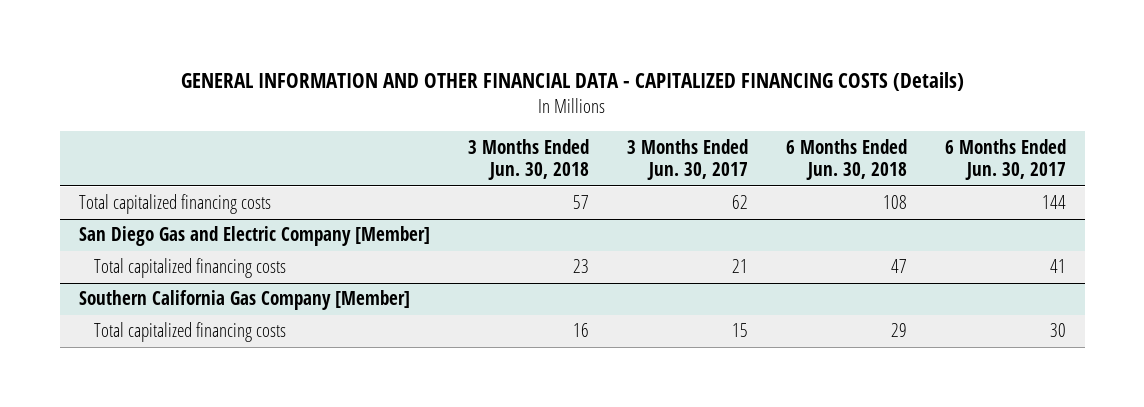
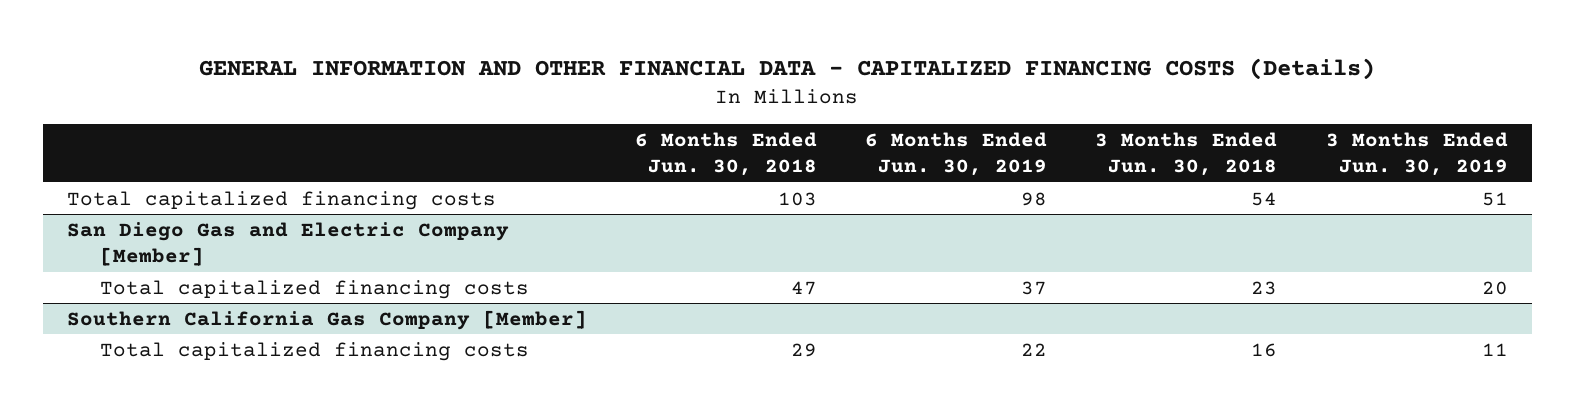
[626,138,748,181] 3 Months Ended Jun. 30, 2017 -> none
[944,138,1066,181] 6 Months Ended Jun. 30, 2017 -> none
none -> [865,131,1048,177] 6 Months Ended Jun. 30, 2019
none -> [1325,131,1508,177] 3 Months Ended Jun. 30, 2019
[572,195,589,210] 57 -> [1251,191,1278,206] 54
[882,195,907,210] 108 -> [778,191,818,206] 103

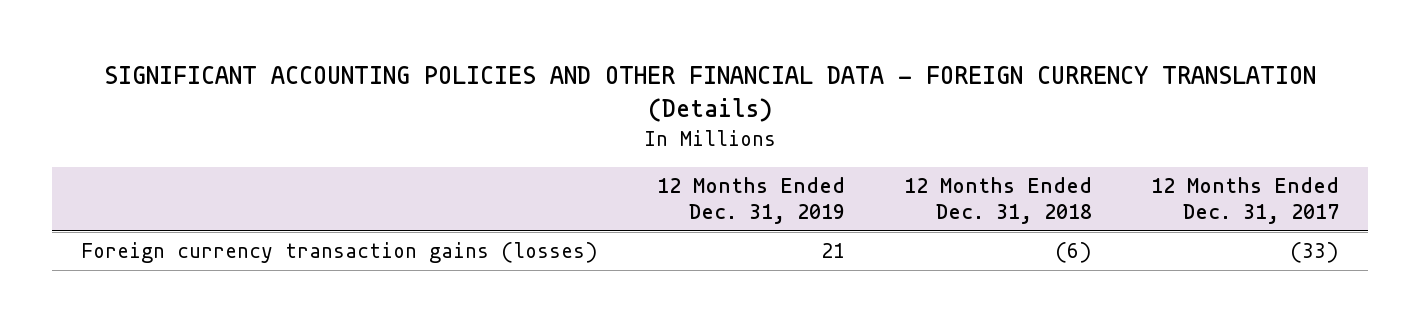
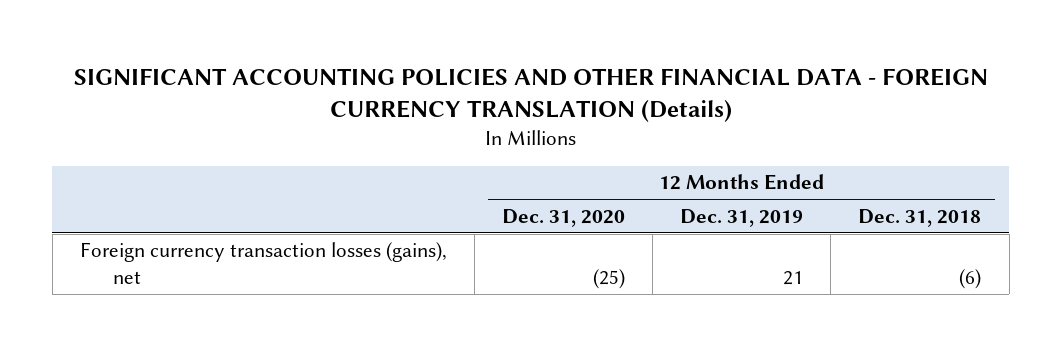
[1150,177,1339,224] 12 Months Ended Dec. 31, 2017 -> none
none -> [502,208,626,227] Dec. 31, 2020
[81,242,599,264] Foreign currency transaction gains (losses) -> [80,242,448,284] Foreign currency transaction losses (gains), net

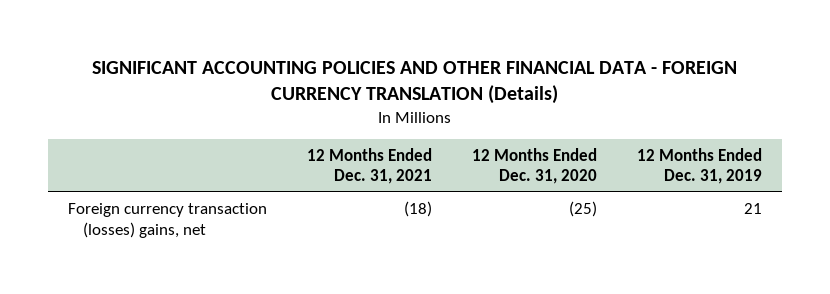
[858,208,982,227] Dec. 31, 2018 -> none
none -> [307,147,433,185] 12 Months Ended Dec. 31, 2021
[80,242,448,284] Foreign currency transaction losses (gains), net -> [68,203,268,239] Foreign currency transaction (losses) gains, net

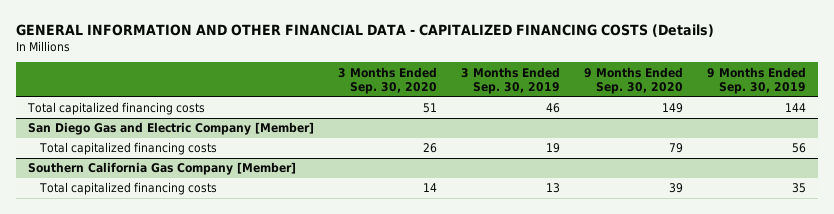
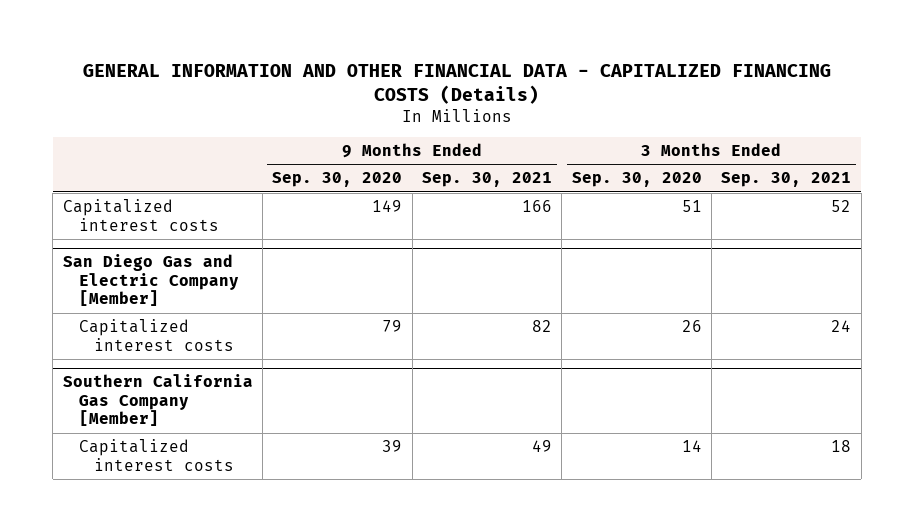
[461,66,561,95] 3 Months Ended Sep. 30, 2019 -> none
[706,66,806,95] 9 Months Ended Sep. 30, 2019 -> none
none -> [421,172,552,188] Sep. 30, 2021
none -> [721,172,852,188] Sep. 30, 2021
[27,102,206,116] Total capitalized financing costs -> [62,199,219,231] Capitalized interest costs
[39,142,218,156] Total capitalized financing costs -> [78,319,235,351] Capitalized interest costs
[39,182,218,196] Total capitalized financing costs -> [78,439,235,471] Capitalized interest costs

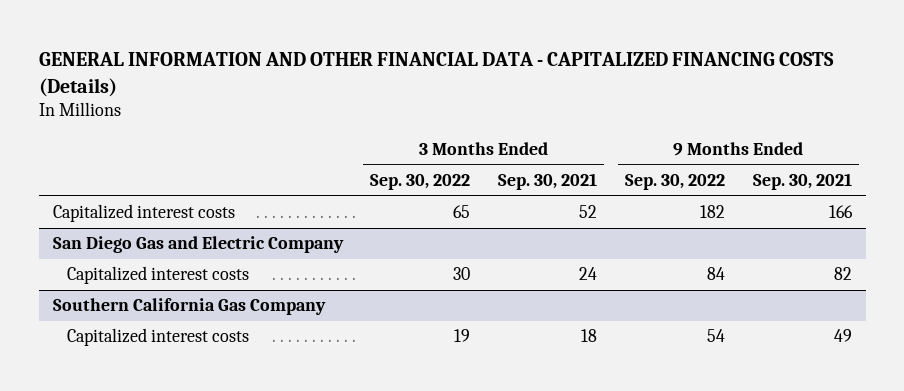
[272,172,403,188] Sep. 30, 2020 -> none
[571,172,702,188] Sep. 30, 2020 -> none
none -> [370,173,471,190] Sep. 30, 2022
none -> [624,173,725,190] Sep. 30, 2022
[62,254,239,307] San Diego Gas and Electric Company [Member] -> [52,236,344,254] San Diego Gas and Electric Company
[62,374,253,427] Southern California Gas Company [Member] -> [52,298,326,316] Southern California Gas Company

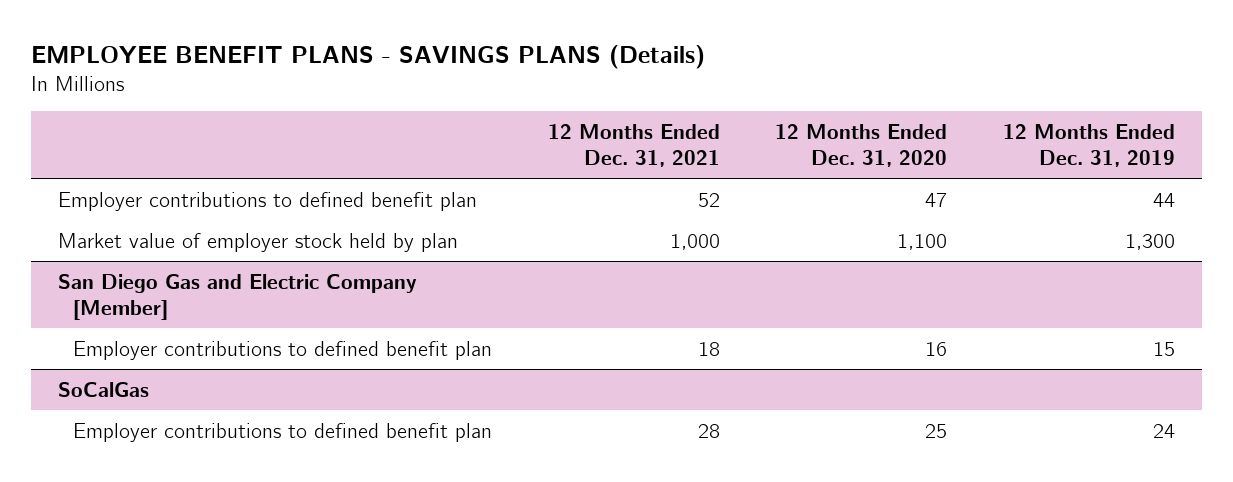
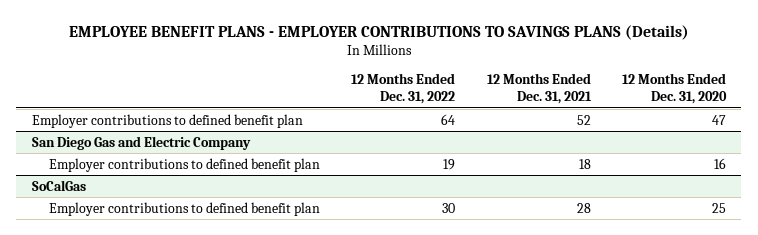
[30,44,705,69] EMPLOYEE BENEFIT PLANS - SAVINGS PLANS (Details) -> [68,25,689,41] EMPLOYEE BENEFIT PLANS - EMPLOYER CONTRIBUTIONS TO SAVINGS PLANS (Details)
[1002,123,1175,167] 12 Months Ended Dec. 31, 2019 -> none
none -> [351,73,456,105] 12 Months Ended Dec. 31, 2022
[58,232,459,252] Market value of employer stock held by plan -> none
[58,273,418,320] San Diego Gas and Electric Company [Member] -> [31,135,251,150] San Diego Gas and Electric Company

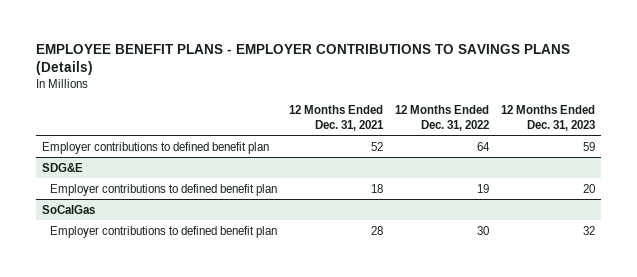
[621,73,727,105] 12 Months Ended Dec. 31, 2020 -> none
none -> [501,104,596,131] 12 Months Ended Dec. 31, 2023
[31,135,251,150] San Diego Gas and Electric Company -> [41,162,83,172] SDG&E

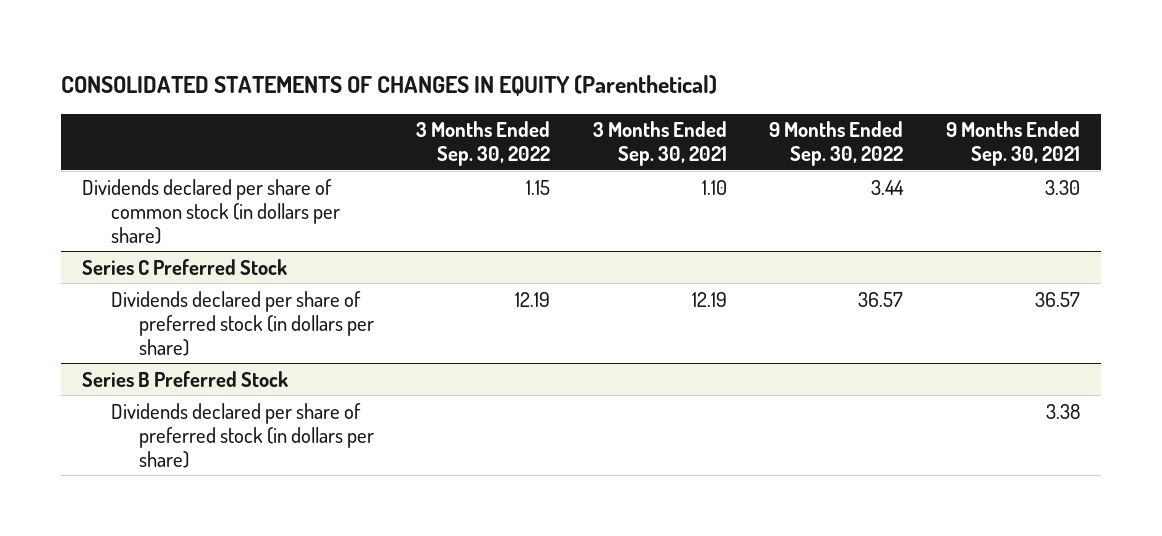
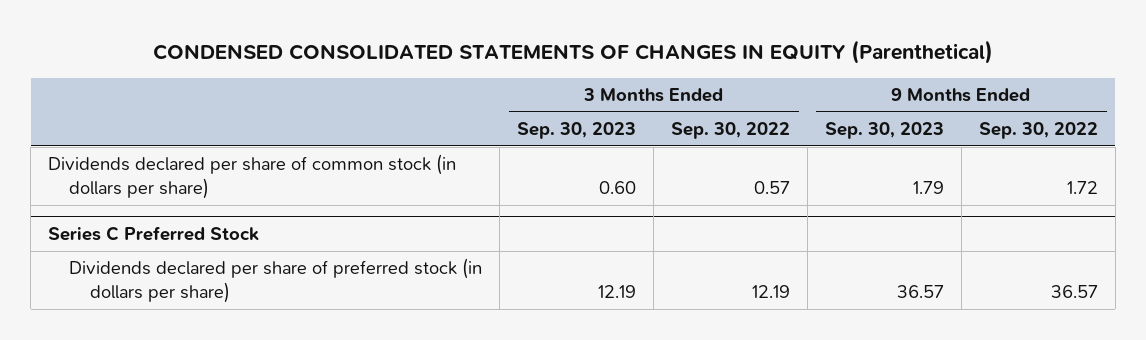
[61,75,718,97] CONSOLIDATED STATEMENTS OF CHANGES IN EQUITY (Parenthetical) -> [153,40,994,65] CONDENSED CONSOLIDATED STATEMENTS OF CHANGES IN EQUITY (Parenthetical)
[592,121,727,167] 3 Months Ended Sep. 30, 2021 -> none
[945,121,1080,167] 9 Months Ended Sep. 30, 2021 -> none
none -> [517,122,637,140] Sep. 30, 2023
none -> [825,122,945,140] Sep. 30, 2023
[526,179,551,195] 1.15 -> [754,180,791,194] 0.57
[871,179,905,195] 3.44 -> [1066,180,1098,194] 1.72
[82,370,289,387] Series B Preferred Stock -> none
[110,402,374,468] Dividends declared per share of preferred stock (in dollars per share) -> none

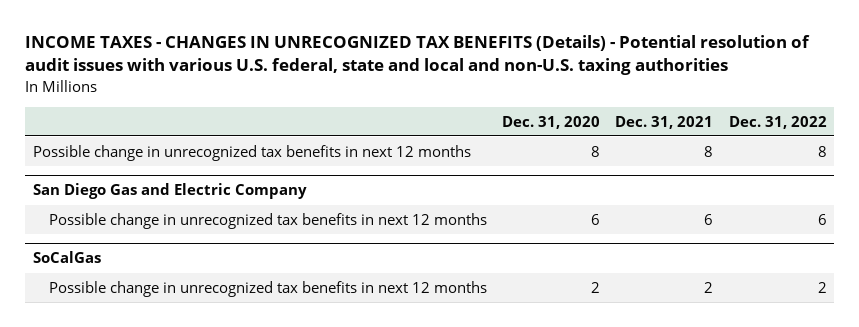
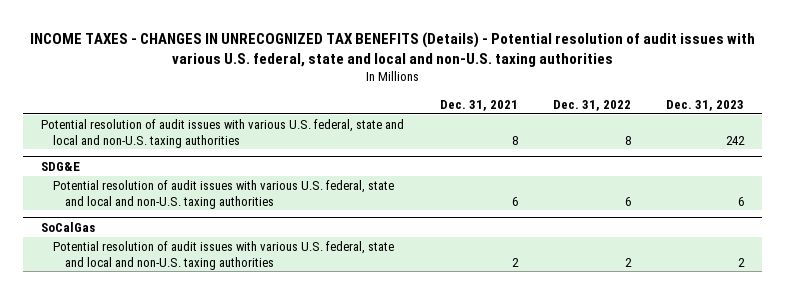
[501,115,600,129] Dec. 31, 2020 -> none
none -> [666,99,745,111] Dec. 31, 2023
[32,144,471,161] Possible change in unrecognized tax benefits in next 12 months -> [41,119,405,148] Potential resolution of audit issues with various U.S. federal, state and local and non-U.S. taxing authorities
[32,183,307,200] San Diego Gas and Electric Company -> [41,161,81,171] SDG&E
[48,212,487,229] Possible change in unrecognized tax benefits in next 12 months -> [53,180,395,209] Potential resolution of audit issues with various U.S. federal, state and local and non-U.S. taxing authorities
[48,280,487,297] Possible change in unrecognized tax benefits in next 12 months -> [53,241,395,270] Potential resolution of audit issues with various U.S. federal, state and local and non-U.S. taxing authorities

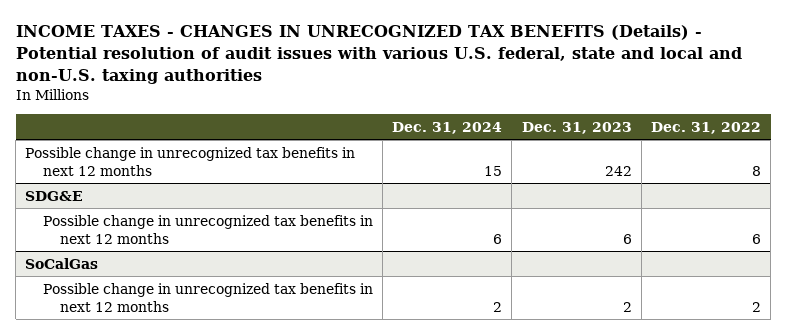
[439,99,518,111] Dec. 31, 2021 -> none
none -> [392,121,503,134] Dec. 31, 2024
[41,119,405,148] Potential resolution of audit issues with various U.S. federal, state and local and non-U.S. taxing authorities -> [25,146,356,176] Possible change in unrecognized tax benefits in next 12 months
[53,180,395,209] Potential resolution of audit issues with various U.S. federal, state and local and non-U.S. taxing authorities -> [42,214,373,244] Possible change in unrecognized tax benefits in next 12 months
[53,241,395,270] Potential resolution of audit issues with various U.S. federal, state and local and non-U.S. taxing authorities -> [42,282,373,312] Possible change in unrecognized tax benefits in next 12 months

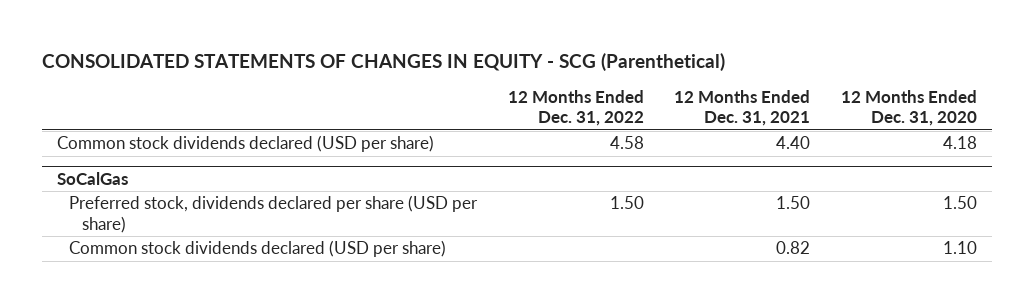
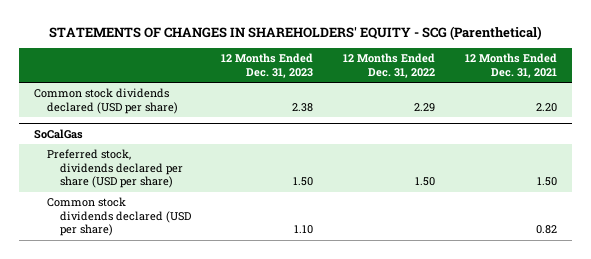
[41,52,725,71] CONSOLIDATED STATEMENTS OF CHANGES IN EQUITY - SCG (Parenthetical) -> [48,25,542,40] STATEMENTS OF CHANGES IN SHAREHOLDERS' EQUITY - SCG (Parenthetical)
[840,89,977,127] 12 Months Ended Dec. 31, 2020 -> none
none -> [221,53,314,78] 12 Months Ended Dec. 31, 2023
[609,136,644,150] 4.58 -> [414,102,436,112] 2.29
[776,136,811,150] 4.40 -> [535,102,557,112] 2.20

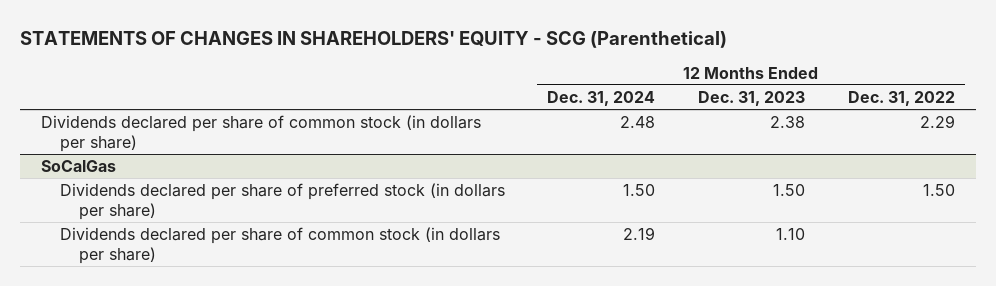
[464,53,557,78] 12 Months Ended Dec. 31, 2021 -> none
none -> [547,90,656,106] Dec. 31, 2024
[34,88,179,114] Common stock dividends declared (USD per share) -> [40,114,481,153] Dividends declared per share of common stock (in dollars per share)
[47,149,184,189] Preferred stock, dividends declared per share (USD per share) -> [59,182,505,221] Dividends declared per share of preferred stock (in dollars per share)
[47,197,192,237] Common stock dividends declared (USD per share) -> [59,226,500,265] Dividends declared per share of common stock (in dollars per share)

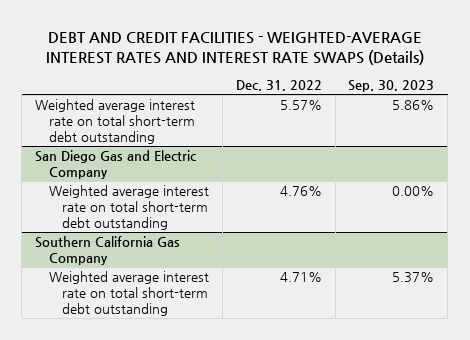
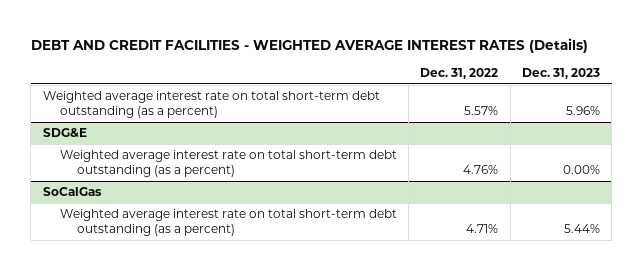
[45,31,424,65] DEBT AND CREDIT FACILITIES - WEIGHTED-AVERAGE INTEREST RATES AND INTEREST RATE SWAPS (Details) -> [30,37,588,53] DEBT AND CREDIT FACILITIES - WEIGHTED AVERAGE INTEREST RATES (Details)
[348,80,435,93] Sep. 30, 2023 -> none
none -> [522,67,601,79] Dec. 31, 2023
[35,99,196,144] Weighted average interest rate on total short-term debt outstanding -> [42,91,380,118] Weighted average interest rate on total short-term debt outstanding (as a percent)
[35,150,197,179] San Diego Gas and Electric Company -> [42,128,87,138] SDG&E
[48,185,209,230] Weighted average interest rate on total short-term debt outstanding -> [59,150,397,177] Weighted average interest rate on total short-term debt outstanding (as a percent)
[35,236,181,265] Southern California Gas Company -> [42,187,102,197] SoCalGas
[48,271,209,316] Weighted average interest rate on total short-term debt outstanding -> [59,209,397,236] Weighted average interest rate on total short-term debt outstanding (as a percent)

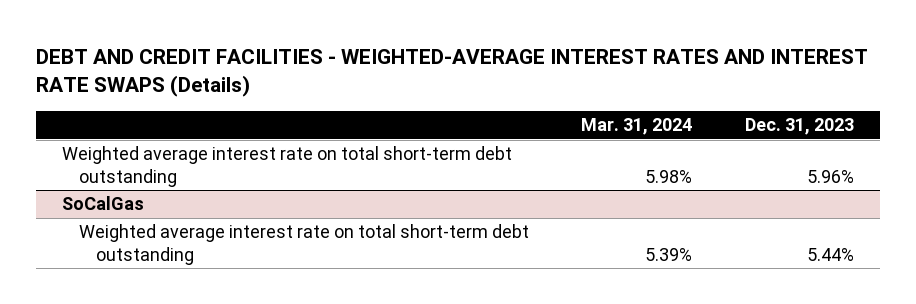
[30,37,588,53] DEBT AND CREDIT FACILITIES - WEIGHTED AVERAGE INTEREST RATES (Details) -> [35,49,868,98] DEBT AND CREDIT FACILITIES - WEIGHTED-AVERAGE INTEREST RATES AND INTEREST RATE SWAPS (Details)
[420,67,499,79] Dec. 31, 2022 -> none
none -> [581,118,693,136] Mar. 31, 2024
[42,128,87,138] SDG&E -> none
[59,150,397,177] Weighted average interest rate on total short-term debt outstanding (as a percent) -> none
[42,91,380,118] Weighted average interest rate on total short-term debt outstanding (as a percent) -> [62,146,513,187] Weighted average interest rate on total short-term debt outstanding
[59,209,397,236] Weighted average interest rate on total short-term debt outstanding (as a percent) -> [78,224,529,265] Weighted average interest rate on total short-term debt outstanding

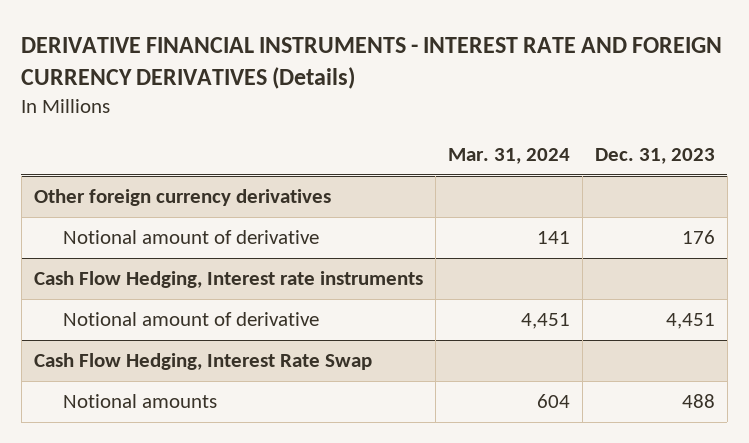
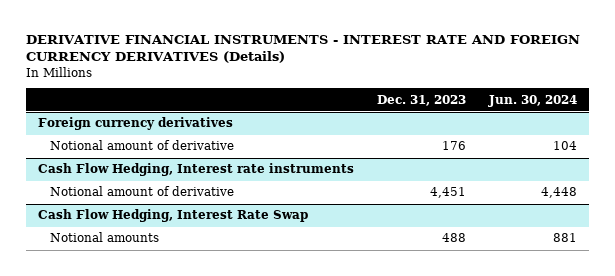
[447,148,570,165] Mar. 31, 2024 -> none
none -> [488,94,578,107] Jun. 30, 2024
[33,189,331,207] Other foreign currency derivatives -> [37,117,233,131] Foreign currency derivatives

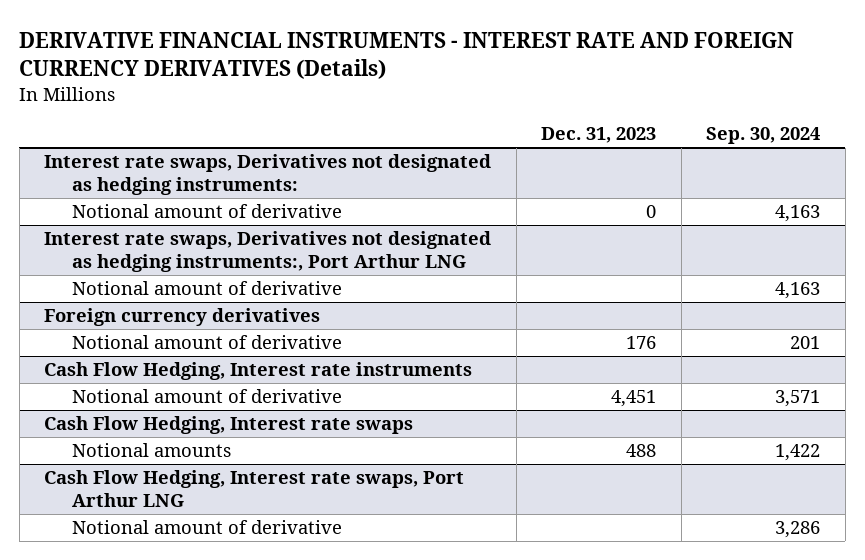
[488,94,578,107] Jun. 30, 2024 -> none
none -> [706,127,821,145] Sep. 30, 2024
none -> [44,154,492,196] Interest rate swaps, Derivatives not designated as hedging instruments:
none -> [71,204,342,219] Notional amount of derivative
none -> [44,231,492,273] Interest rate swaps, Derivatives not designated as hedging instruments:, Port Arthur LNG
none -> [71,281,342,296] Notional amount of derivative
[37,209,308,223] Cash Flow Hedging, Interest Rate Swap -> [44,416,414,435] Cash Flow Hedging, Interest rate swaps
none -> [44,470,465,508] Cash Flow Hedging, Interest rate swaps, Port Arthur LNG
none -> [71,520,342,535] Notional amount of derivative

